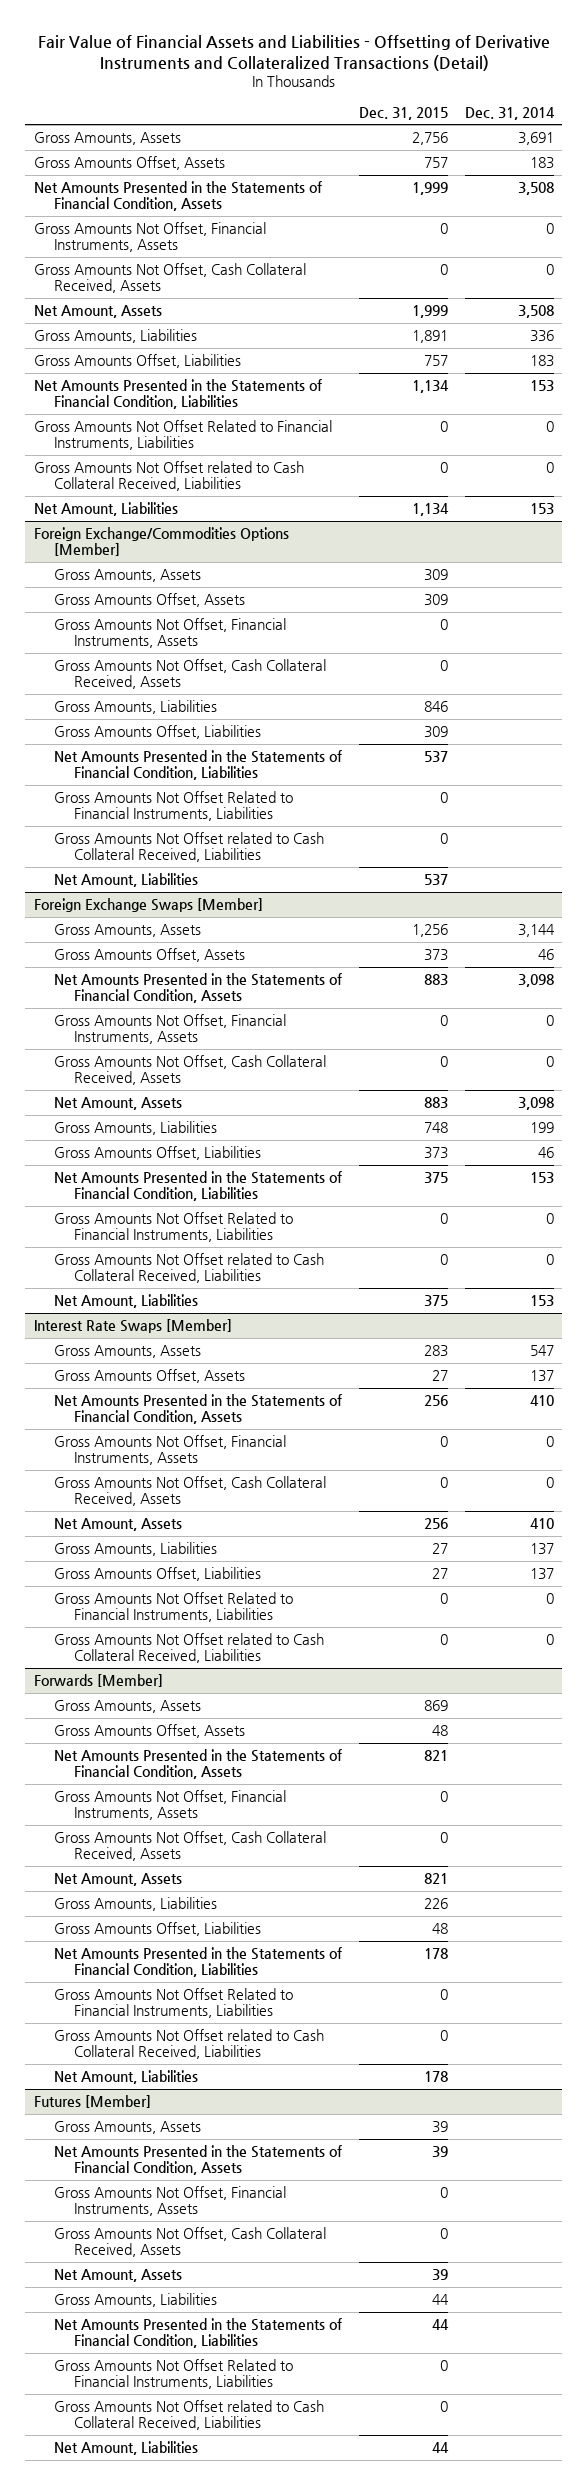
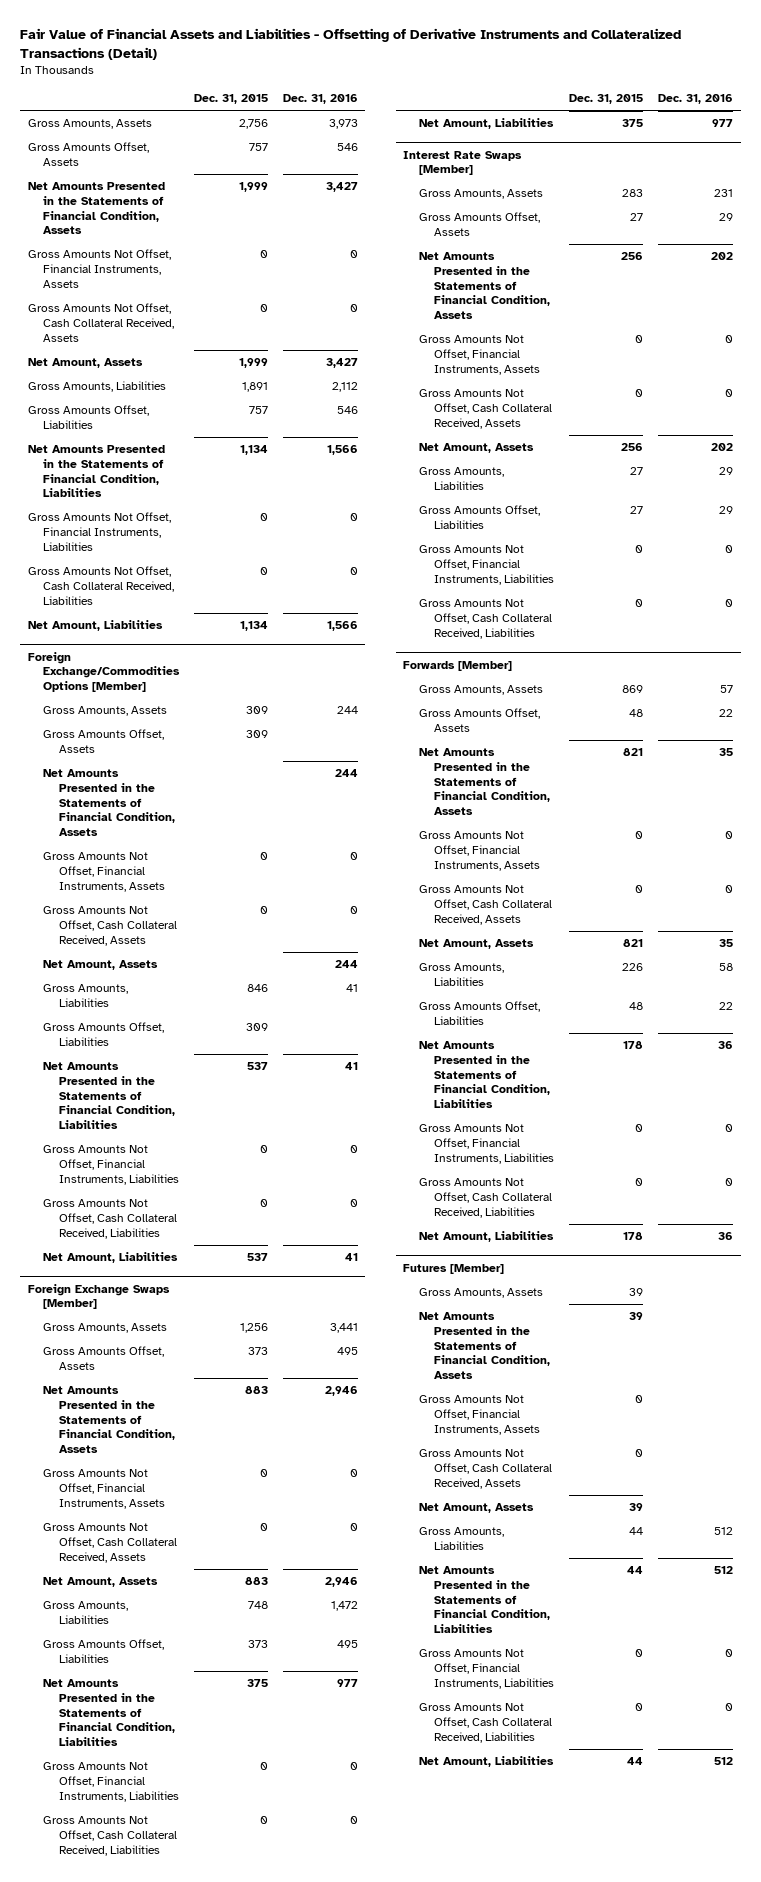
[464,106,555,120] Dec. 31, 2014 -> none
none -> [283,94,359,105] Dec. 31, 2016
[33,420,332,451] Gross Amounts Not Offset Related to Financial Instruments, Liabilities -> [27,512,171,551] Gross Amounts Not Offset, Financial Instruments, Liabilities
[33,461,304,492] Gross Amounts Not Offset related to Cash Collateral Received, Liabilities -> [27,566,175,605] Gross Amounts Not Offset, Cash Collateral Received, Liabilities
none -> [43,769,175,837] Net Amounts Presented in the Statements of Financial Condition, Assets
none -> [43,960,159,971] Net Amount, Assets
[53,791,293,822] Gross Amounts Not Offset Related to Financial Instruments, Liabilities -> [43,1145,179,1185] Gross Amounts Not Offset, Financial Instruments, Liabilities
[53,832,324,863] Gross Amounts Not Offset related to Cash Collateral Received, Liabilities -> [43,1199,177,1239] Gross Amounts Not Offset, Cash Collateral Received, Liabilities
[53,1212,293,1243] Gross Amounts Not Offset Related to Financial Instruments, Liabilities -> [43,1762,179,1802] Gross Amounts Not Offset, Financial Instruments, Liabilities
[53,1253,324,1284] Gross Amounts Not Offset related to Cash Collateral Received, Liabilities -> [43,1816,177,1856] Gross Amounts Not Offset, Cash Collateral Received, Liabilities
[53,1592,293,1623] Gross Amounts Not Offset Related to Financial Instruments, Liabilities -> [418,545,554,585] Gross Amounts Not Offset, Financial Instruments, Liabilities
[53,1633,324,1664] Gross Amounts Not Offset related to Cash Collateral Received, Liabilities -> [418,599,552,639] Gross Amounts Not Offset, Cash Collateral Received, Liabilities
[53,1988,293,2019] Gross Amounts Not Offset Related to Financial Instruments, Liabilities -> [418,1124,554,1164] Gross Amounts Not Offset, Financial Instruments, Liabilities
[53,2029,324,2060] Gross Amounts Not Offset related to Cash Collateral Received, Liabilities -> [418,1178,552,1218] Gross Amounts Not Offset, Cash Collateral Received, Liabilities
[53,2359,293,2390] Gross Amounts Not Offset Related to Financial Instruments, Liabilities -> [418,1649,554,1689] Gross Amounts Not Offset, Financial Instruments, Liabilities
[53,2400,324,2431] Gross Amounts Not Offset related to Cash Collateral Received, Liabilities -> [418,1703,552,1743] Gross Amounts Not Offset, Cash Collateral Received, Liabilities

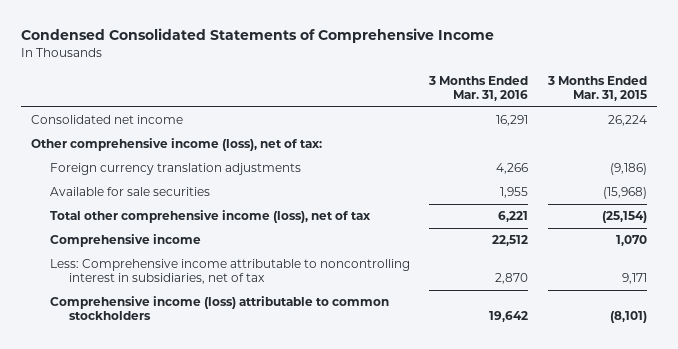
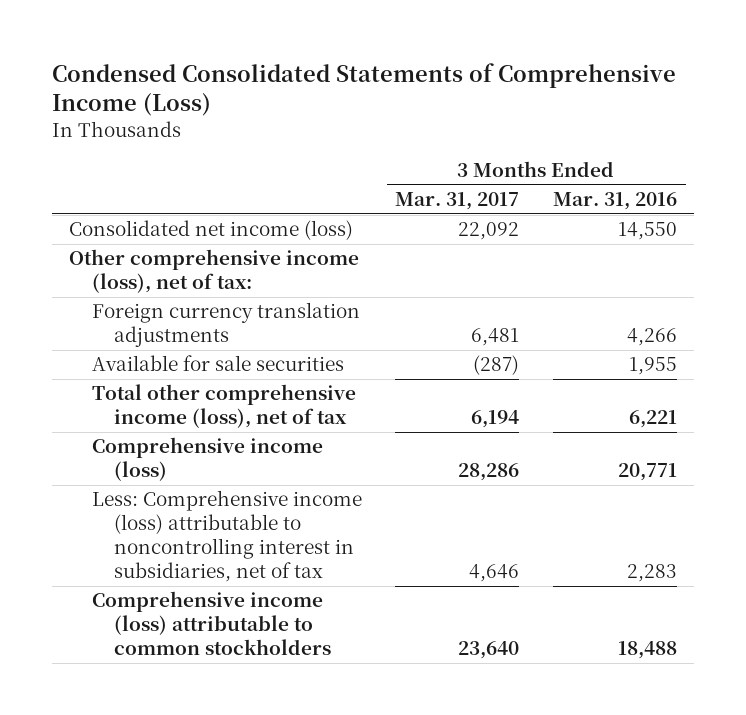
[21,28,495,44] Condensed Consolidated Statements of Comprehensive Income -> [52,62,677,117] Condensed Consolidated Statements of Comprehensive Income (Loss)
[546,75,647,102] 3 Months Ended Mar. 31, 2015 -> none
none -> [395,192,520,211] Mar. 31, 2017
[31,115,184,125] Consolidated net income -> [69,220,354,241] Consolidated net income (loss)
[496,115,529,127] 16,291 -> [618,222,678,241] 14,550
[49,234,201,248] Comprehensive income -> [91,437,323,482] Comprehensive income (loss)
[492,235,529,247] 22,512 -> [618,463,678,482] 20,771
[49,259,410,285] Less: Comprehensive income attributable to noncontrolling interest in subsidiaries, net of tax -> [91,490,362,583] Less: Comprehensive income (loss) attributable to noncontrolling interest in subsidiaries, net of tax
[495,273,529,285] 2,870 -> [627,564,678,583] 2,283
[489,311,529,323] 19,642 -> [618,641,678,660] 18,488

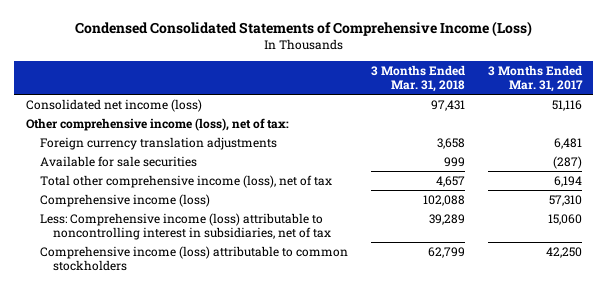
[553,192,678,211] Mar. 31, 2016 -> none
none -> [370,65,465,93] 3 Months Ended Mar. 31, 2018
[458,222,520,241] 22,092 -> [551,99,582,111] 51,116
[458,463,520,482] 28,286 -> [548,194,582,206] 57,310
[469,564,520,583] 4,646 -> [547,213,582,225] 15,060
[458,641,520,660] 23,640 -> [545,246,582,258] 42,250

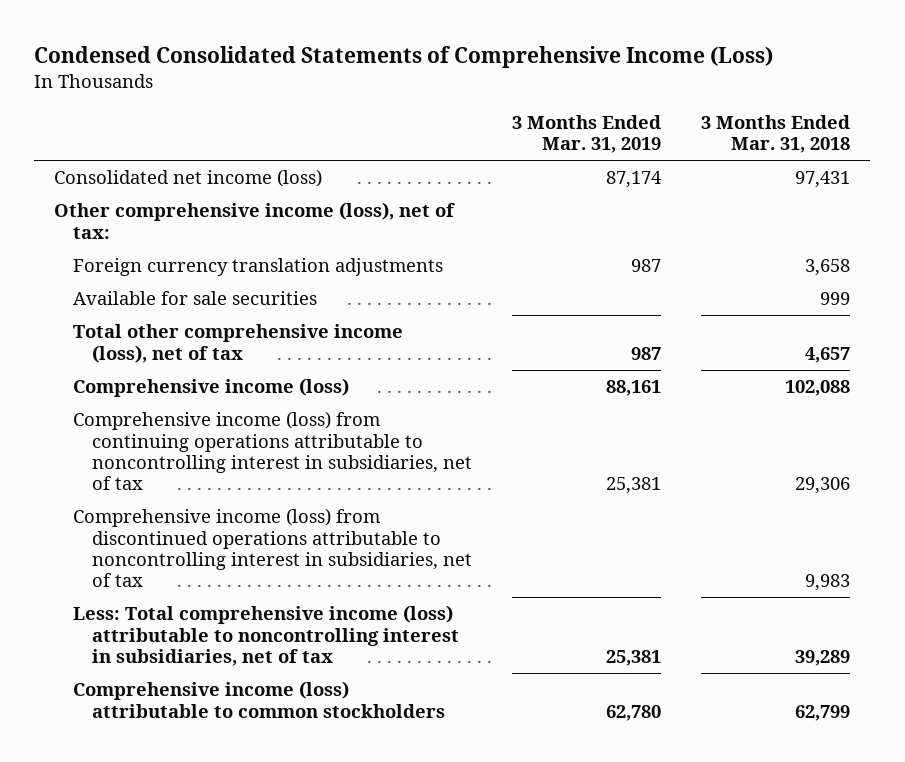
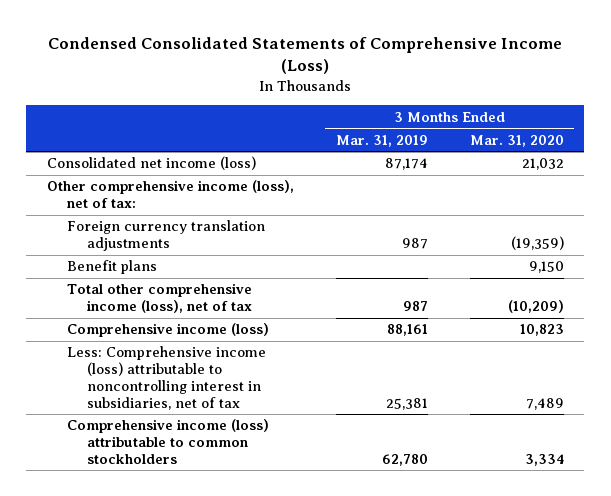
[701,115,851,154] 3 Months Ended Mar. 31, 2018 -> none
none -> [469,134,564,147] Mar. 31, 2020
[73,291,318,306] Available for sale securities -> none
none -> [66,260,157,275] Benefit plans
[73,411,472,491] Comprehensive income (loss) from continuing operations attributable to noncontrolling interest in subsidiaries, net of tax -> none
[73,508,472,588] Comprehensive income (loss) from discontinued operations attributable to noncontrolling interest in subsidiaries, net of tax -> none
[73,605,459,666] Less: Total comprehensive income (loss) attributable to noncontrolling interest in subsidiaries, net of tax -> [66,346,266,410] Less: Comprehensive income (loss) attributable to noncontrolling interest in subsidiaries, net of tax

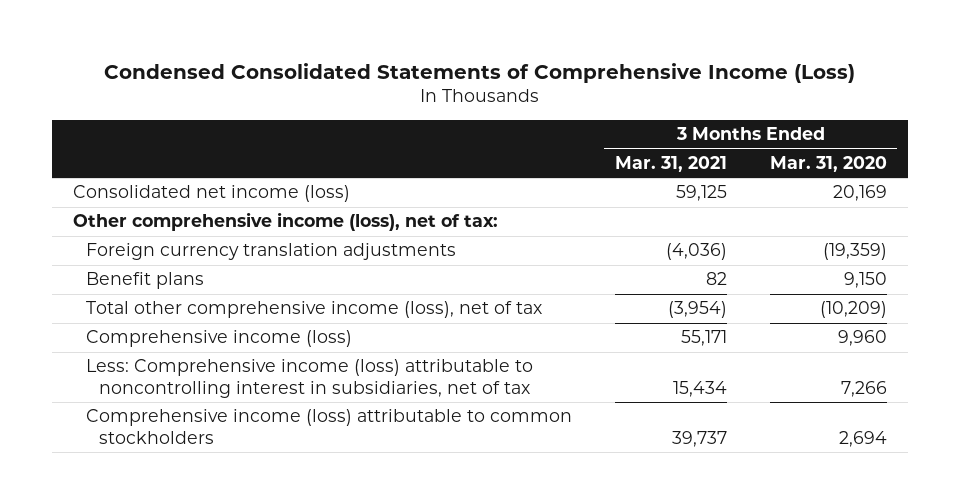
[335,134,428,147] Mar. 31, 2019 -> none
none -> [614,155,727,172] Mar. 31, 2021
[521,158,564,171] 21,032 -> [832,185,887,202] 20,169
[519,324,564,337] 10,823 -> [837,330,887,347] 9,960
[525,397,564,410] 7,489 -> [840,380,887,397] 7,266
[524,453,564,466] 3,334 -> [838,430,887,447] 2,694

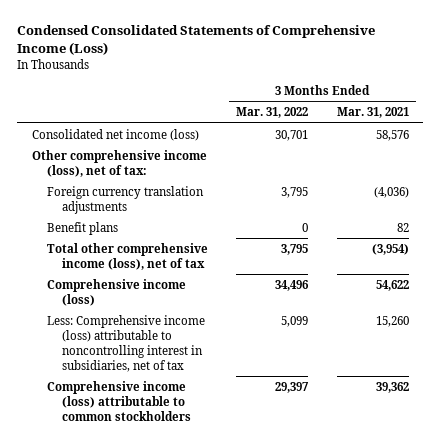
[769,155,887,172] Mar. 31, 2020 -> none
none -> [236,107,309,119] Mar. 31, 2022
[675,185,727,202] 59,125 -> [375,129,409,141] 58,576
[680,330,727,347] 55,171 -> [375,279,409,291] 54,622
[672,380,727,397] 15,434 -> [375,315,409,327] 15,260
[671,430,727,447] 39,737 -> [375,381,409,393] 39,362

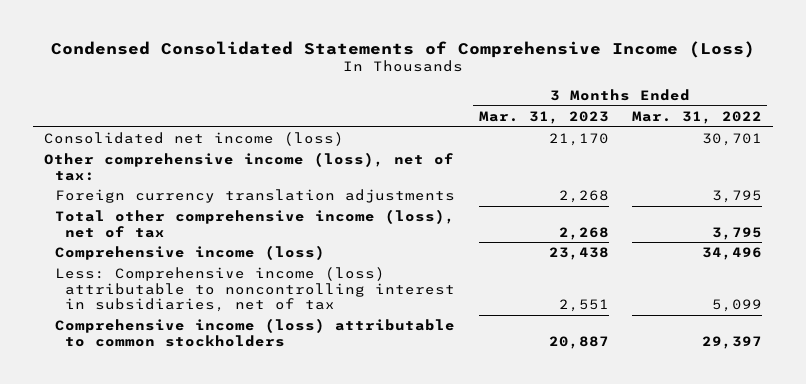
[336,107,409,119] Mar. 31, 2021 -> none
none -> [478,111,609,125] Mar. 31, 2023
[46,221,118,235] Benefit plans -> none

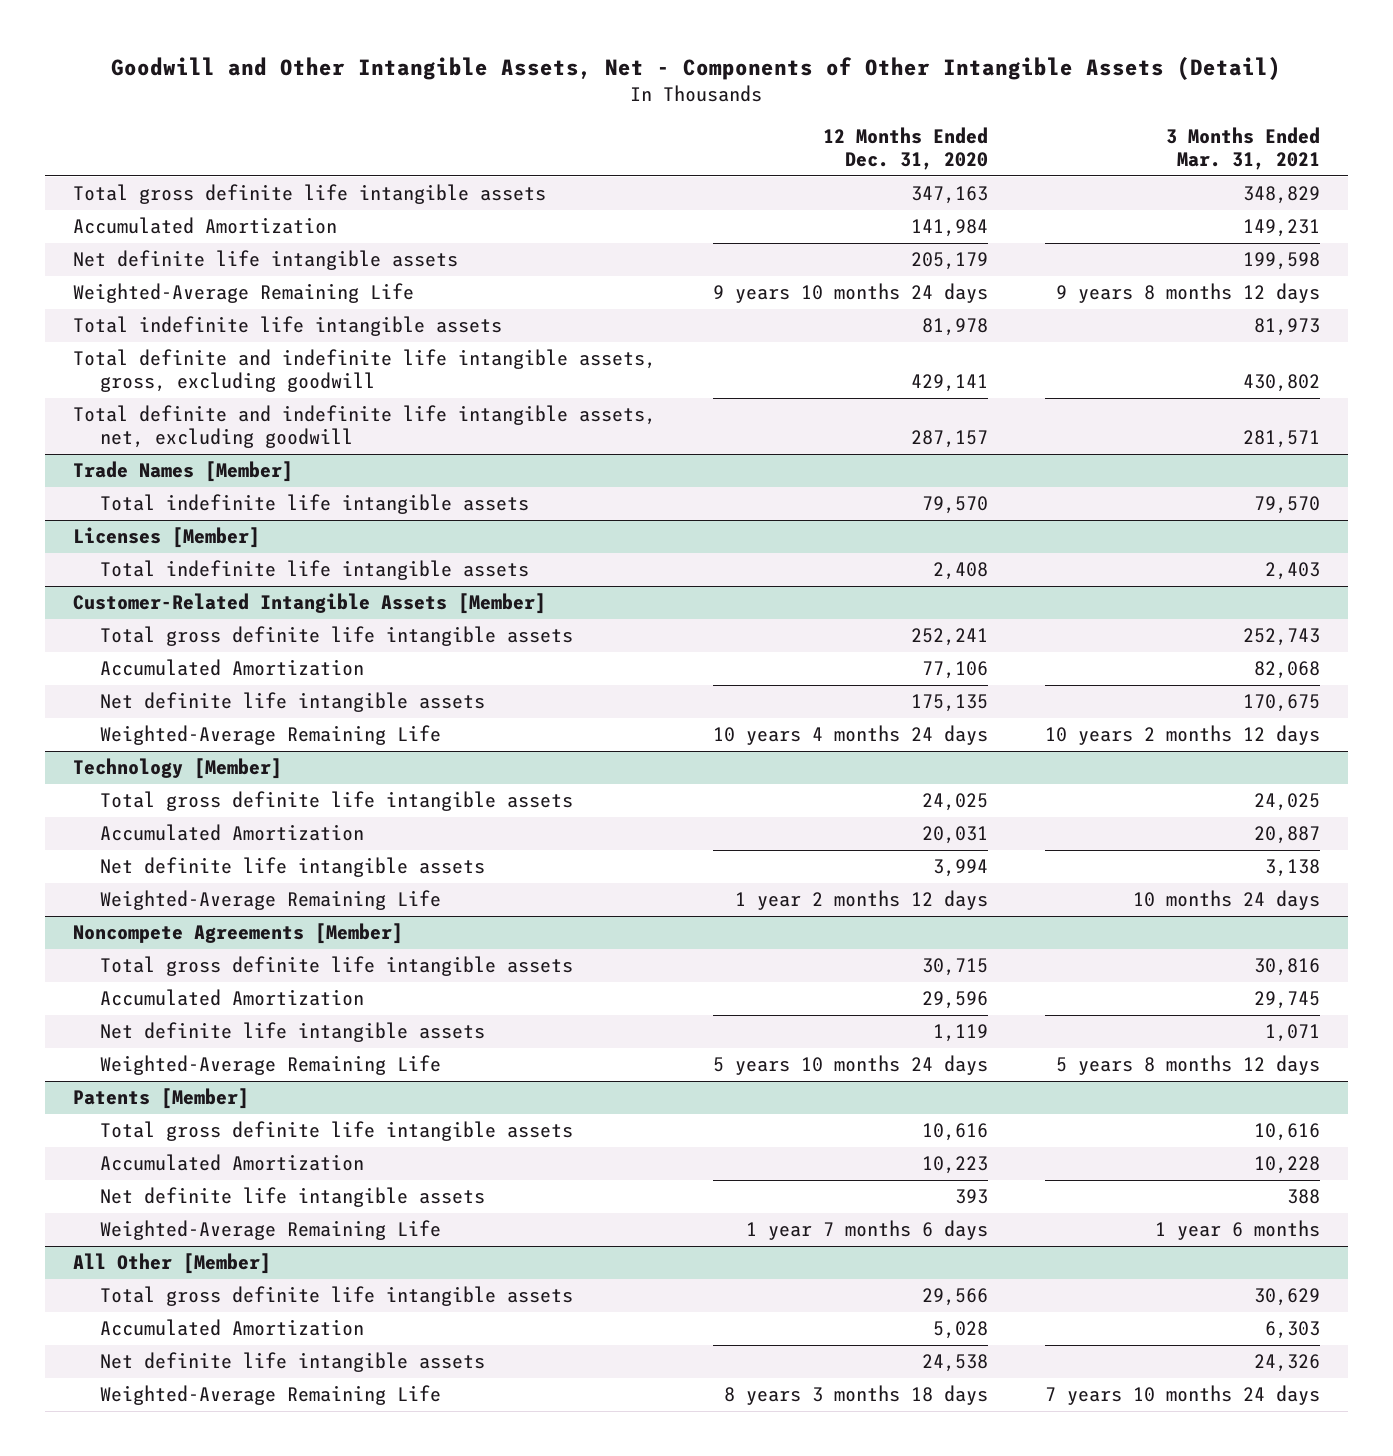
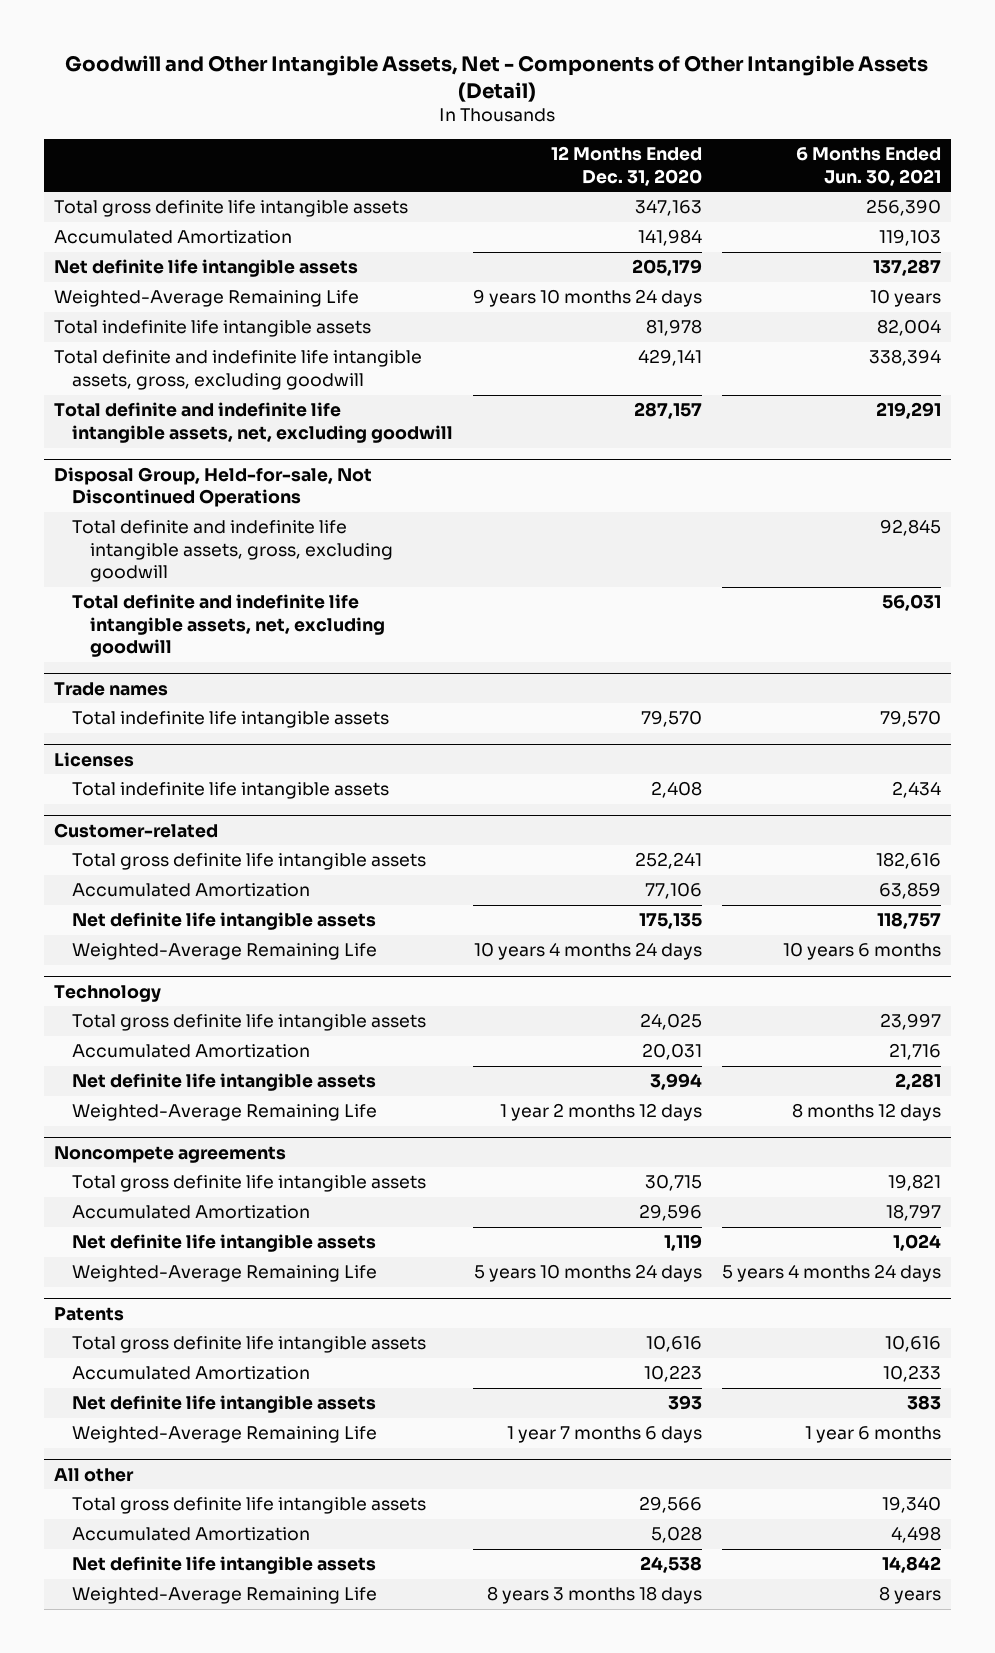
[1165,127,1320,171] 3 Months Ended Mar. 31, 2021 -> none
none -> [795,147,941,186] 6 Months Ended Jun. 30, 2021
none -> [54,466,373,508] Disposal Group, Held-for-sale, Not Discontinued Operations
none -> [71,520,393,583] Total definite and indefinite life intangible assets, gross, excluding goodwill
none -> [71,594,385,658] Total definite and indefinite life intangible assets, net, excluding goodwill
[73,461,294,483] Trade Names [Member] -> [54,681,169,696] Trade names
[73,527,261,549] Licenses [Member] -> [54,751,135,767] Licenses
[73,593,547,615] Customer-Related Intangible Assets [Member] -> [54,822,219,838] Customer-related
[73,758,283,780] Technology [Member] -> [54,984,162,1002] Technology
[73,923,404,945] Noncompete Agreements [Member] -> [54,1145,287,1163] Noncompete agreements
[73,1088,250,1110] Patents [Member] -> [54,1306,125,1321] Patents
[73,1253,272,1275] All Other [Member] -> [54,1467,135,1482] All other

